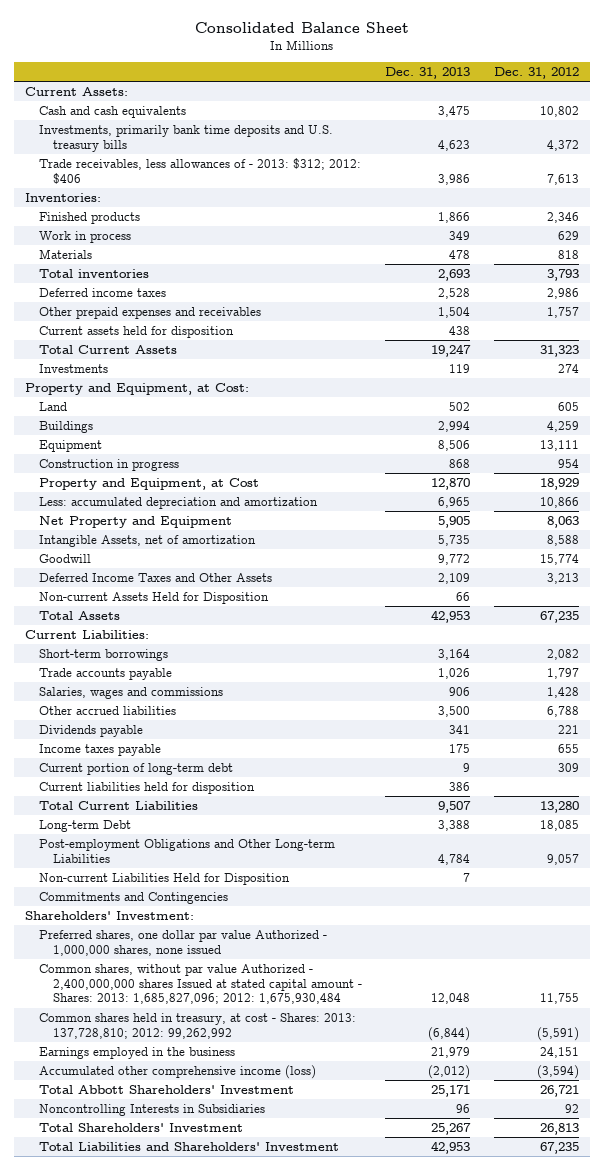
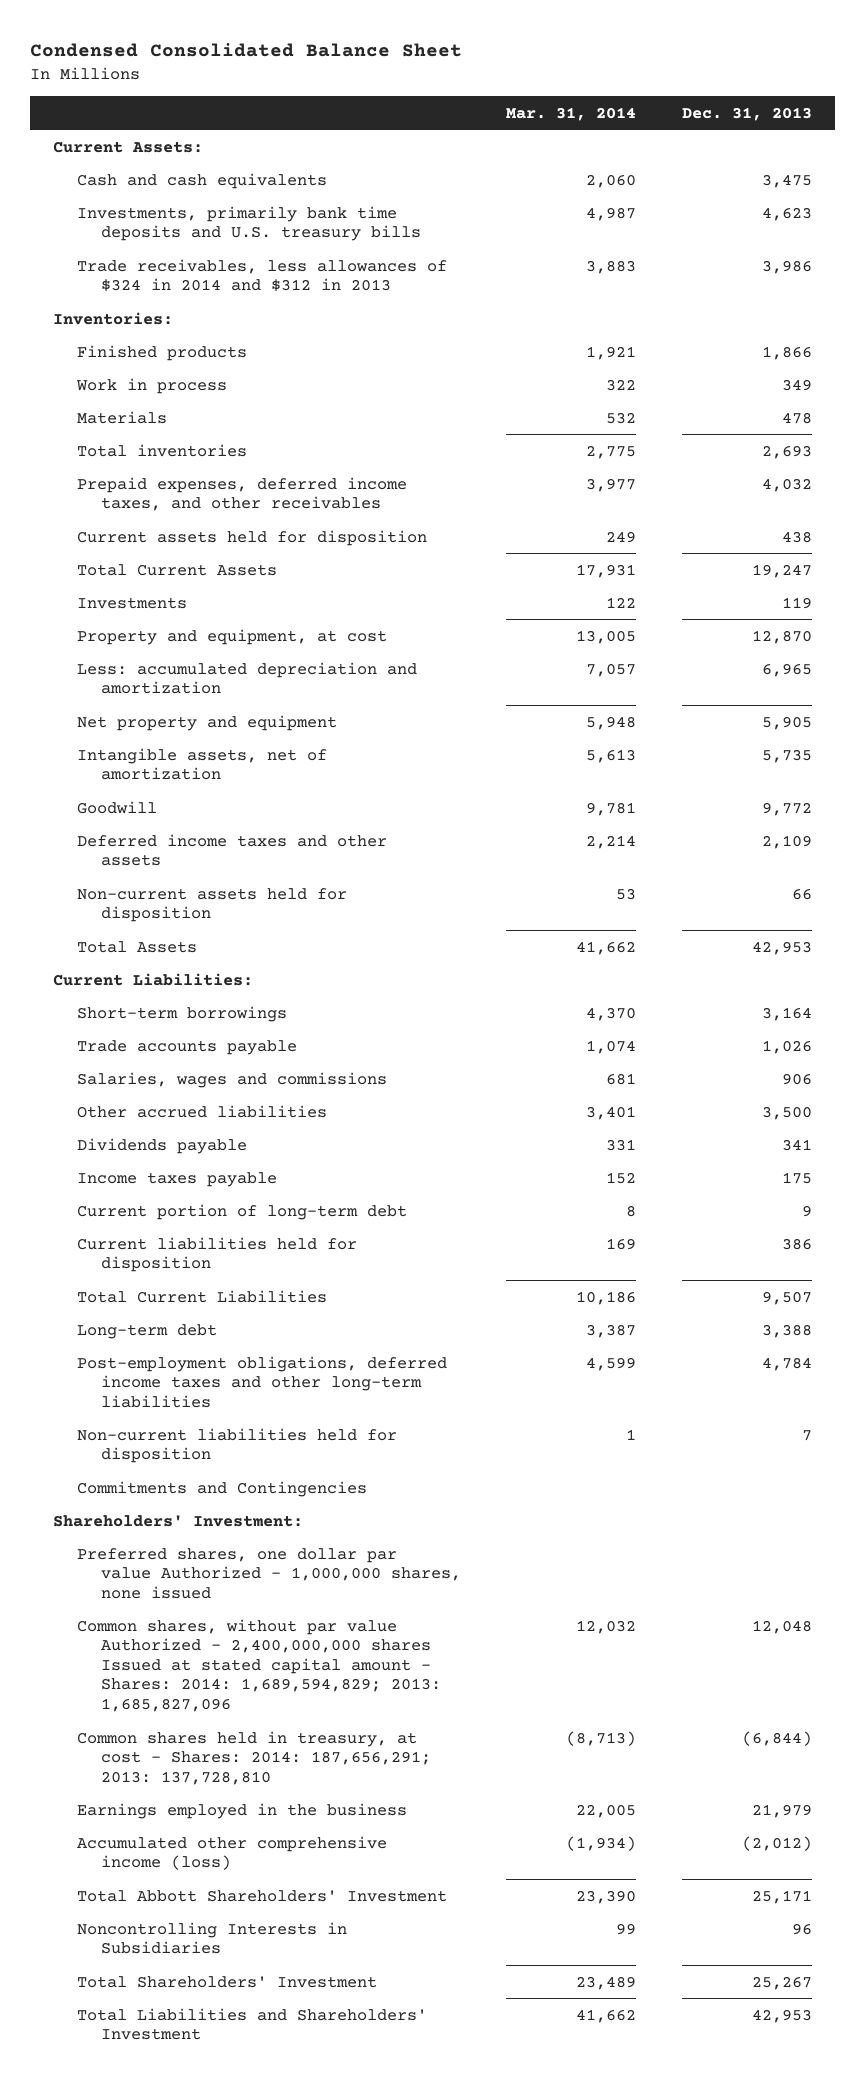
[194,21,409,33] Consolidated Balance Sheet -> [29,43,462,58] Condensed Consolidated Balance Sheet
[493,67,579,80] Dec. 31, 2012 -> none
none -> [506,106,637,121] Mar. 31, 2014
[39,157,362,184] Trade receivables, less allowances of - 2013: $312; 2012: $406 -> [76,258,447,293] Trade receivables, less allowances of $324 in 2014 and $312 in 2013
[39,287,167,297] Deferred income taxes -> none
[39,306,262,319] Other prepaid expenses and receivables -> [76,476,407,512] Prepaid expenses, deferred income taxes, and other receivables
[438,306,471,318] 1,504 -> [762,477,813,492] 4,032
[25,382,250,395] Property and Equipment, at Cost: -> none
[39,401,68,411] Land -> none
[39,420,94,433] Buildings -> none
[39,439,103,452] Equipment -> none
[39,458,180,471] Construction in progress -> none
[39,477,260,490] Property and Equipment, at Cost -> [76,628,387,645] Property and equipment, at cost
[39,515,233,528] Net Property and Equipment -> [76,714,337,731] Net property and equipment
[39,534,257,547] Intangible Assets, net of amortization -> [76,747,327,781] Intangible assets, net of amortization
[39,572,273,582] Deferred Income Taxes and Other Assets -> [76,833,387,867] Deferred income taxes and other assets
[39,591,270,604] Non-current Assets Held for Disposition -> [76,887,347,923] Non-current assets held for disposition
[39,819,132,832] Long-term Debt -> [76,1323,217,1339] Long-term debt
[39,838,336,863] Post-employment Obligations and Other Long-term Liabilities -> [76,1355,447,1408] Post-employment obligations, deferred income taxes and other long-term liabilities
[39,872,291,885] Non-current Liabilities Held for Disposition -> [76,1427,397,1464] Non-current liabilities held for disposition
[39,963,363,1005] Common shares, without par value Authorized - 2,400,000,000 shares Issued at stated capital amount - Shares: 2013: 1,685,827,096; 2012: 1,675,930,484 -> [76,1618,441,1713] Common shares, without par value Authorized - 2,400,000,000 shares Issued at stated capital amount - Shares: 2014: 1,689,594,829; 2013: 1,685,827,096
[39,1012,357,1039] Common shares held in treasury, at cost - Shares: 2013: 137,728,810; 2012: 99,262,992 -> [76,1730,431,1785] Common shares held in treasury, at cost - Shares: 2014: 187,656,291; 2013: 137,728,810

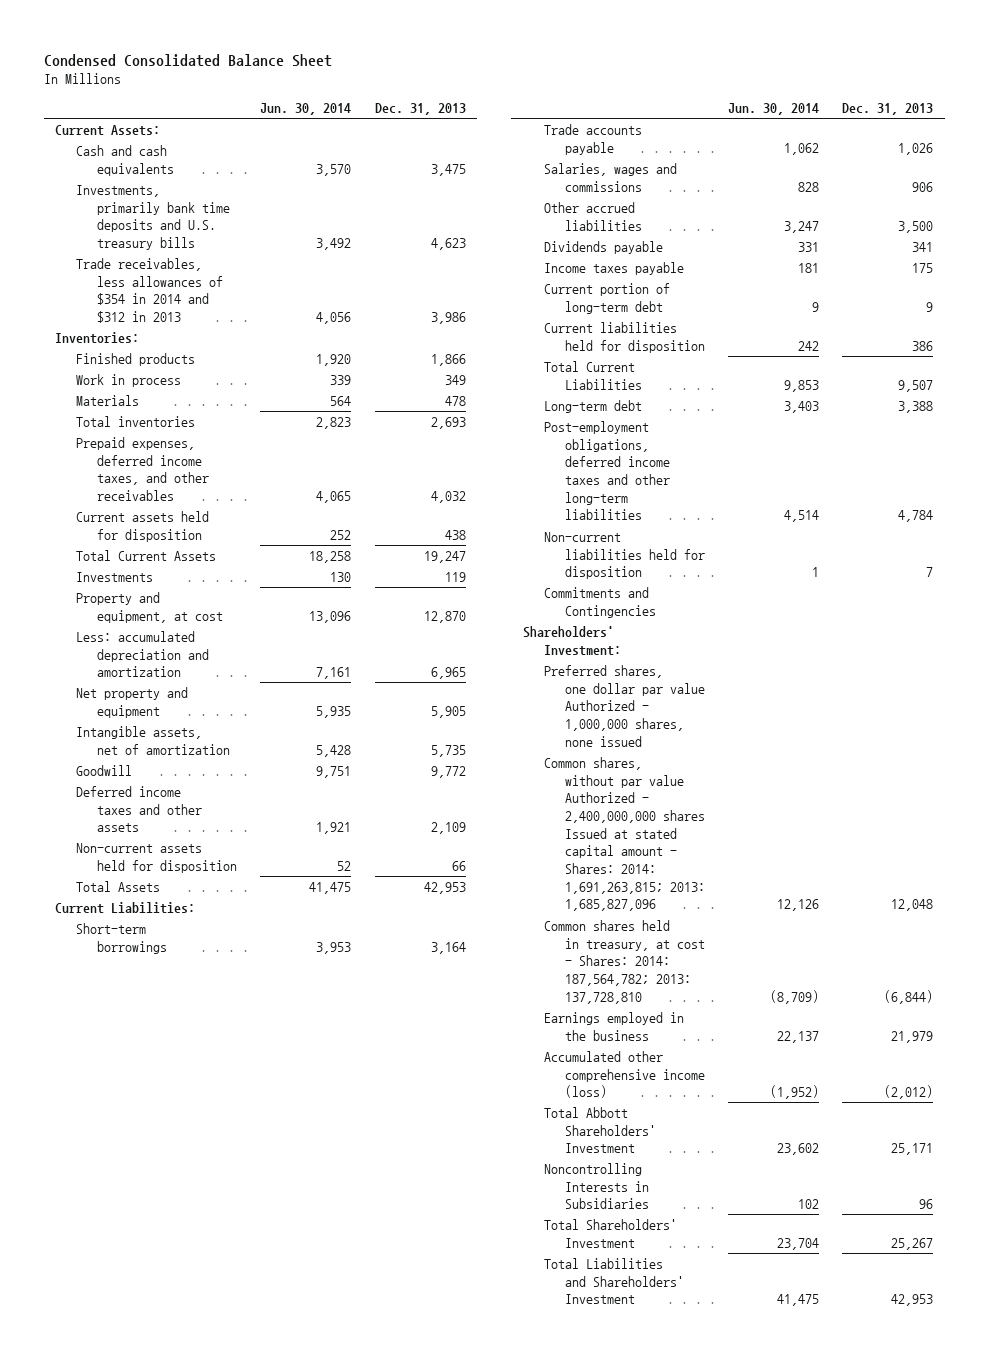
[506,106,637,121] Mar. 31, 2014 -> none
none -> [260,102,352,115] Jun. 30, 2014
[76,258,447,293] Trade receivables, less allowances of $324 in 2014 and $312 in 2013 -> [76,257,223,323] Trade receivables, less allowances of $354 in 2014 and $312 in 2013
[76,1618,441,1713] Common shares, without par value Authorized - 2,400,000,000 shares Issued at stated capital amount - Shares: 2014: 1,689,594,829; 2013: 1,685,827,096 -> [543,756,705,912] Common shares, without par value Authorized - 2,400,000,000 shares Issued at stated capital amount - Shares: 2014: 1,691,263,815; 2013: 1,685,827,096
[76,1730,431,1785] Common shares held in treasury, at cost - Shares: 2014: 187,656,291; 2013: 137,728,810 -> [543,919,705,1004] Common shares held in treasury, at cost - Shares: 2014: 187,564,782; 2013: 137,728,810

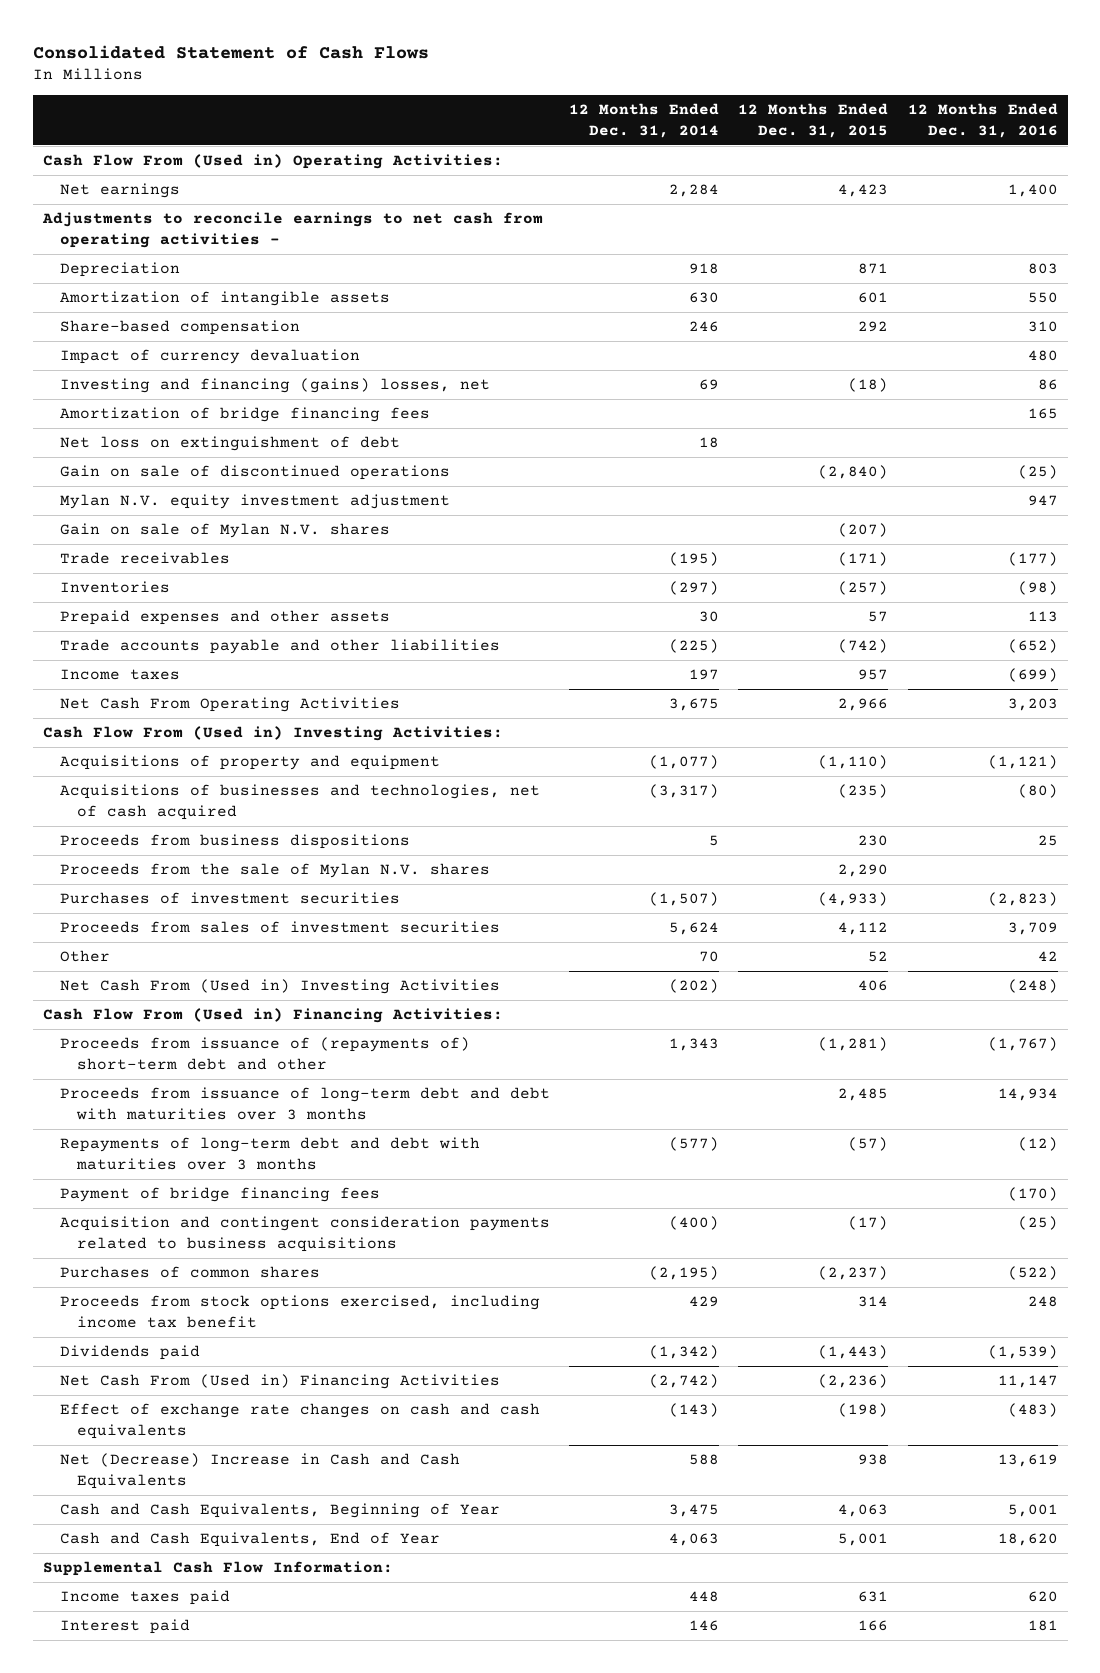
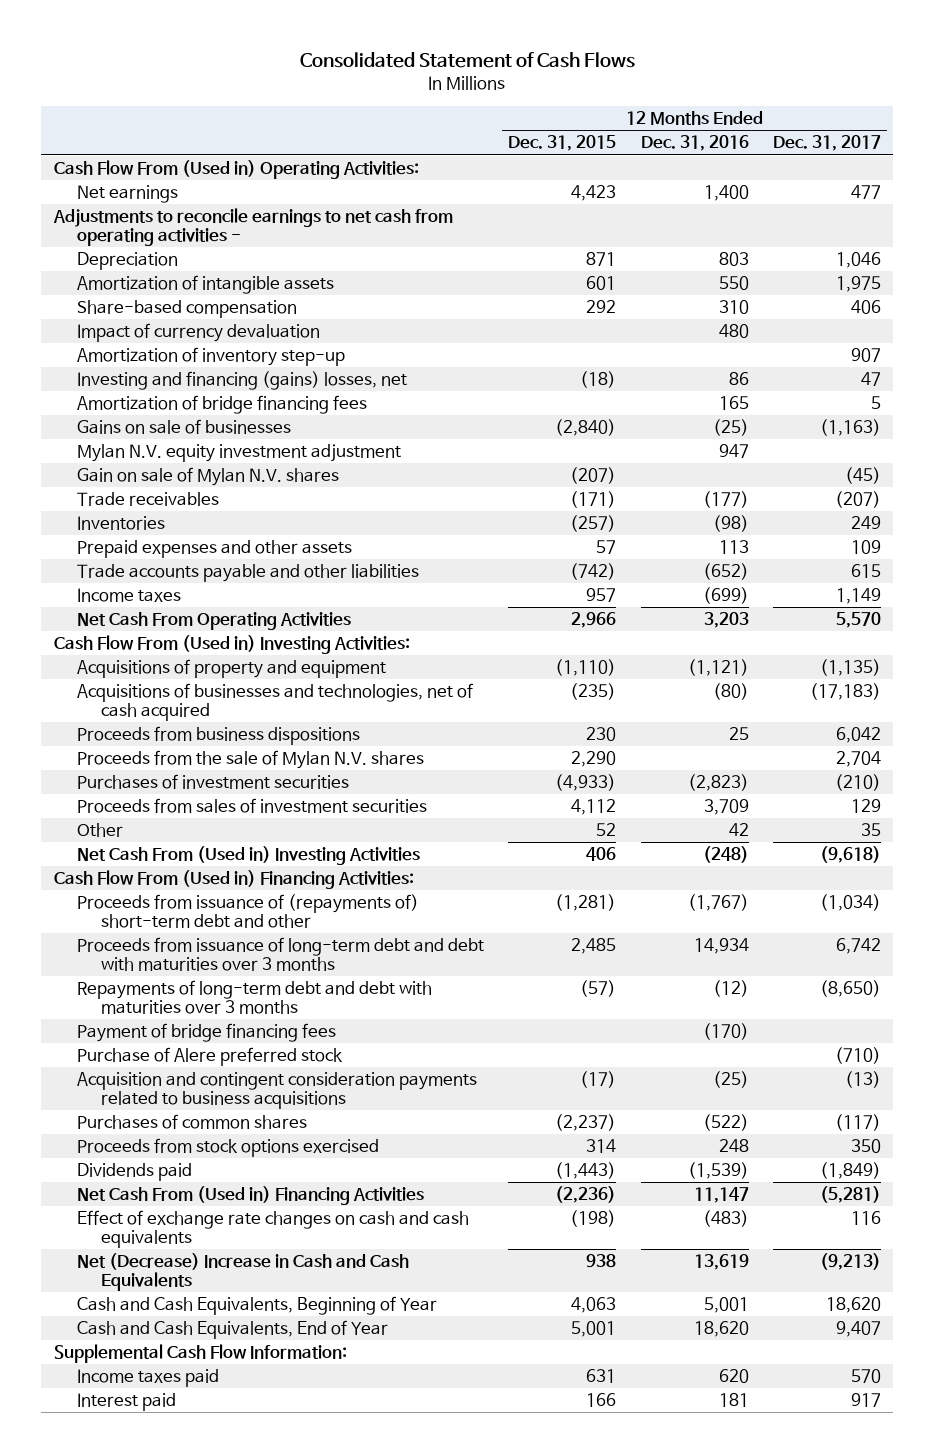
[569,103,720,138] 12 Months Ended Dec. 31, 2014 -> none
none -> [773,135,882,152] Dec. 31, 2017
none -> [77,347,346,367] Amortization of inventory step-up
[59,436,400,452] Net loss on extinguishment of debt -> none
[59,465,450,481] Gain on sale of discontinued operations -> [77,419,292,435] Gains on sale of businesses
none -> [77,1047,344,1067] Purchase of Alere preferred stock
[59,1295,540,1328] Proceeds from stock options exercised, including income tax benefit -> [77,1138,380,1158] Proceeds from stock options exercised

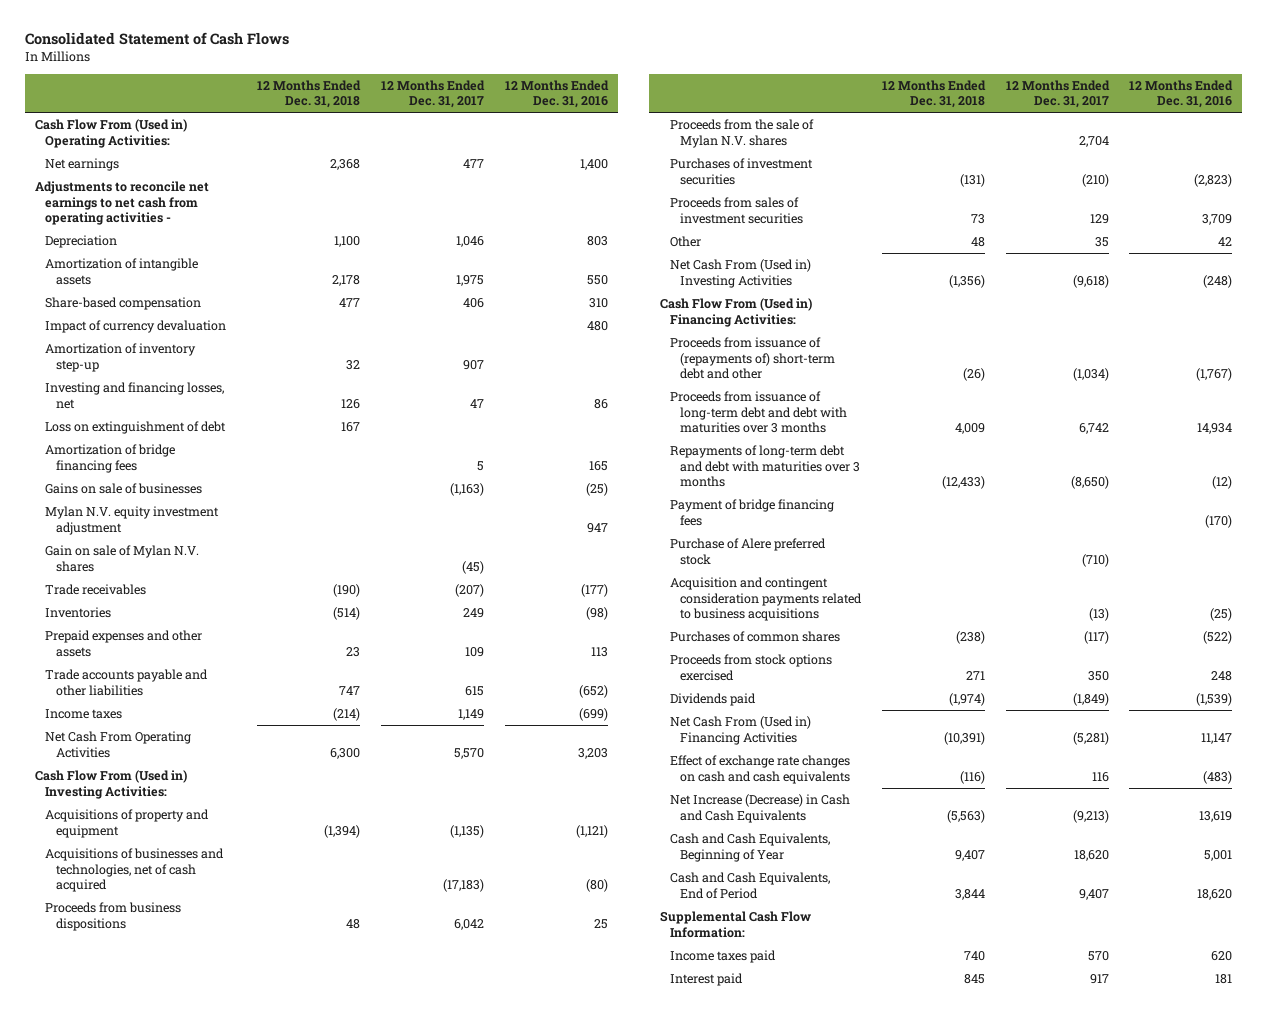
[508,135,617,152] Dec. 31, 2015 -> none
none -> [257,79,362,109] 12 Months Ended Dec. 31, 2018
[52,208,453,247] Adjustments to reconcile earnings to net cash from operating activities - -> [35,181,210,225] Adjustments to reconcile net earnings to net cash from operating activities -
[77,371,408,391] Investing and financing (gains) losses, net -> [45,382,225,409] Investing and financing losses, net
none -> [45,421,227,435] Loss on extinguishment of debt
[77,1253,410,1292] Net (Decrease) Increase in Cash and Cash Equivalents -> [669,794,850,823] Net Increase (Decrease) in Cash and Cash Equivalents
[77,1320,389,1340] Cash and Cash Equivalents, End of Year -> [669,872,830,899] Cash and Cash Equivalents, End of Period

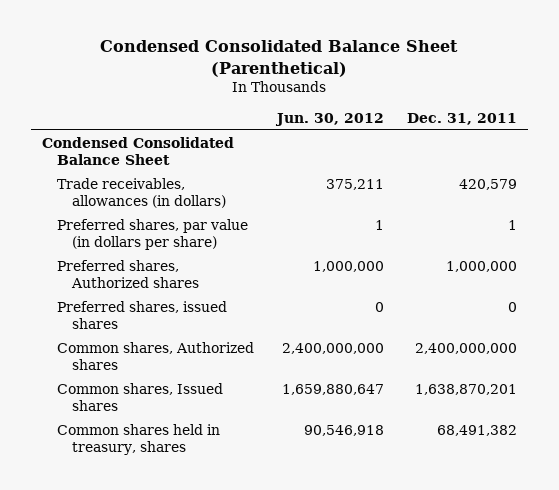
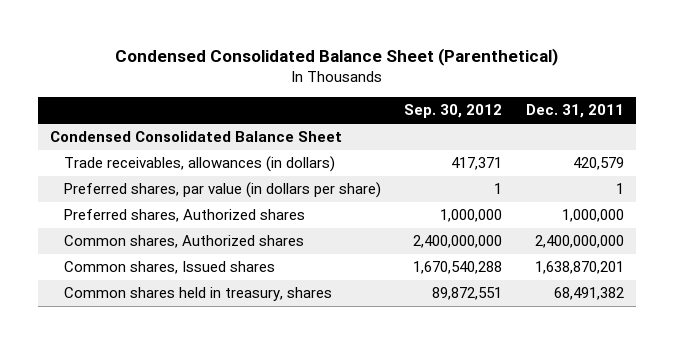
[274,112,384,126] Jun. 30, 2012 -> none
none -> [404,104,503,119] Sep. 30, 2012
[57,300,228,330] Preferred shares, issued shares -> none

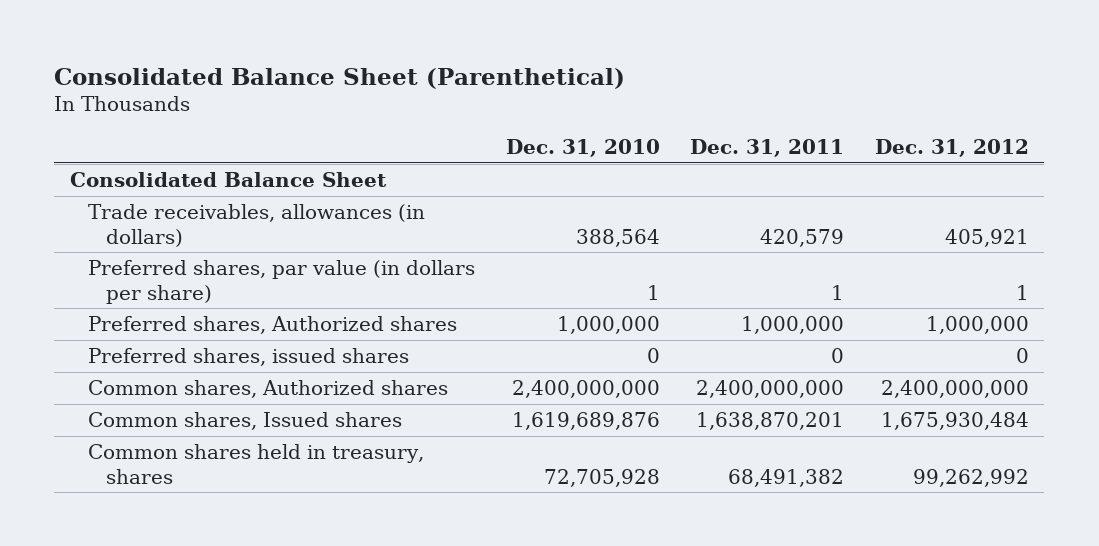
[115,47,559,66] Condensed Consolidated Balance Sheet (Parenthetical) -> [54,67,626,89] Consolidated Balance Sheet (Parenthetical)
[404,104,503,119] Sep. 30, 2012 -> none
none -> [505,138,660,157] Dec. 31, 2010
none -> [874,138,1029,157] Dec. 31, 2012
[50,131,343,143] Condensed Consolidated Balance Sheet -> [69,172,387,188] Consolidated Balance Sheet
none -> [87,348,409,367] Preferred shares, issued shares

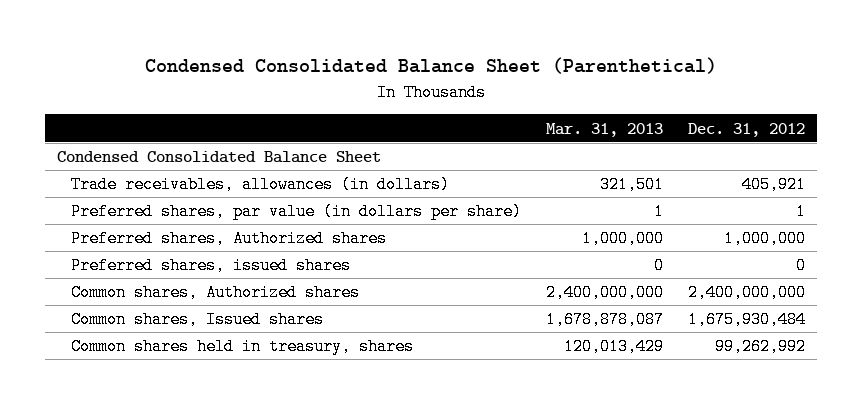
[54,67,626,89] Consolidated Balance Sheet (Parenthetical) -> [145,57,718,75] Condensed Consolidated Balance Sheet (Parenthetical)
[505,138,660,157] Dec. 31, 2010 -> none
[690,138,845,157] Dec. 31, 2011 -> none
none -> [545,122,663,137] Mar. 31, 2013
[69,172,387,188] Consolidated Balance Sheet -> [57,151,382,164] Condensed Consolidated Balance Sheet

